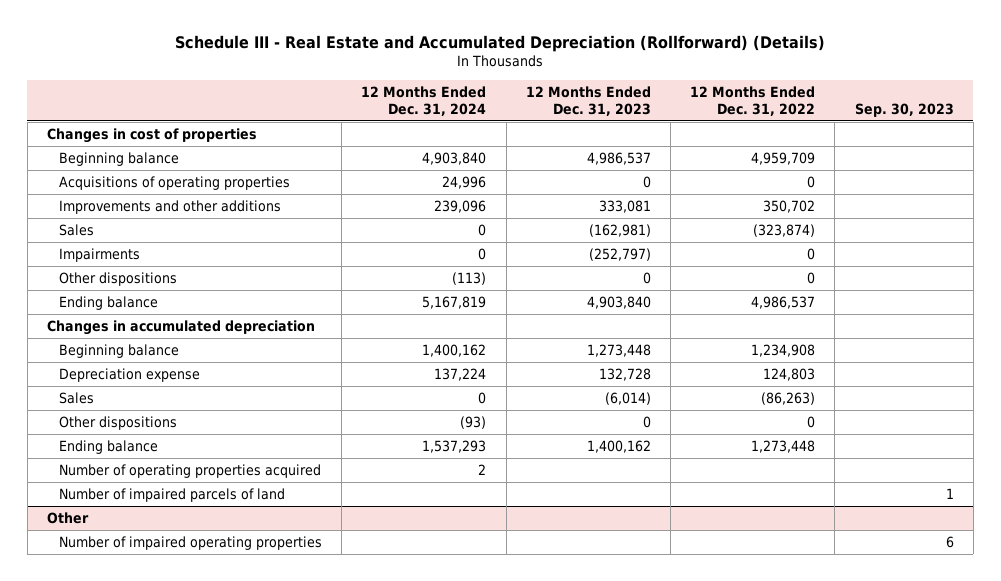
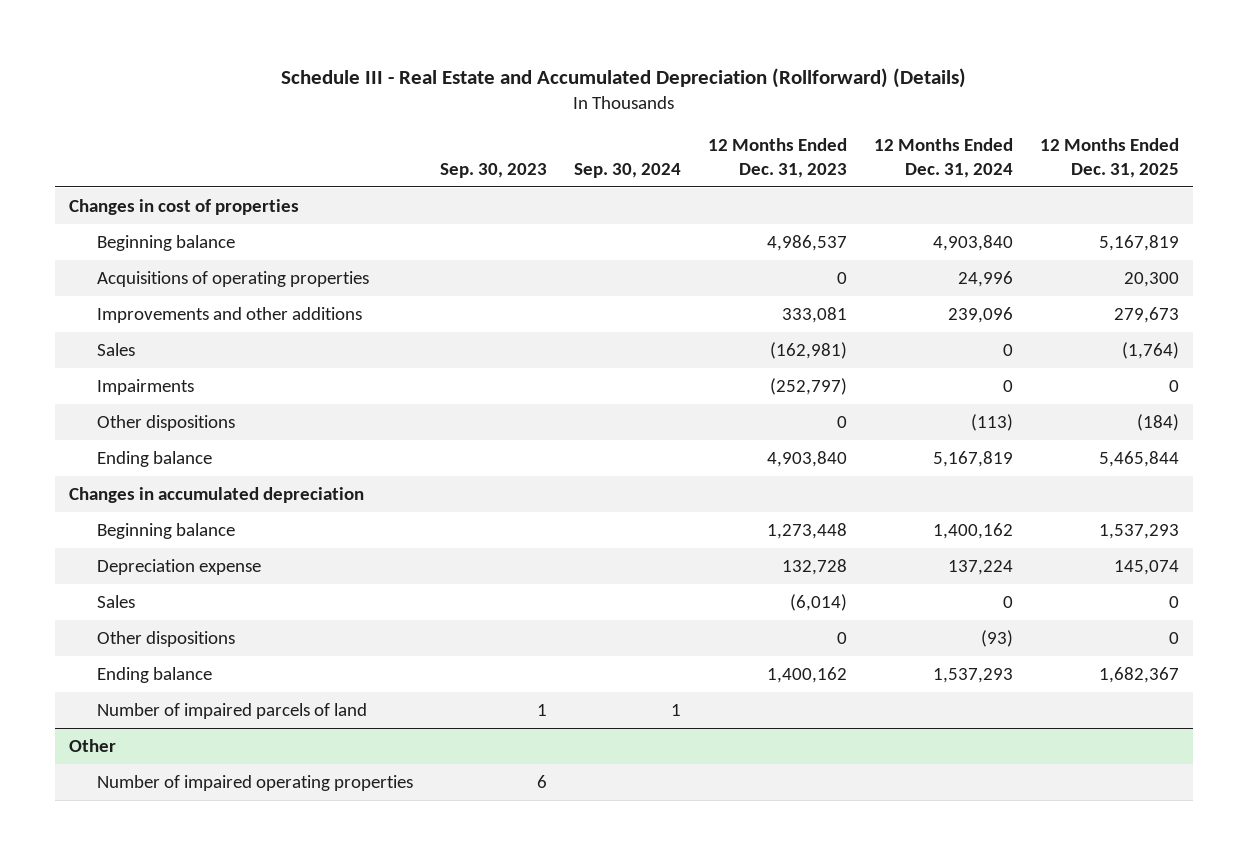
[690,85,816,116] 12 Months Ended Dec. 31, 2022 -> none
none -> [574,162,682,178] Sep. 30, 2024
none -> [1040,138,1180,178] 12 Months Ended Dec. 31, 2025
[58,463,321,478] Number of operating properties acquired -> none

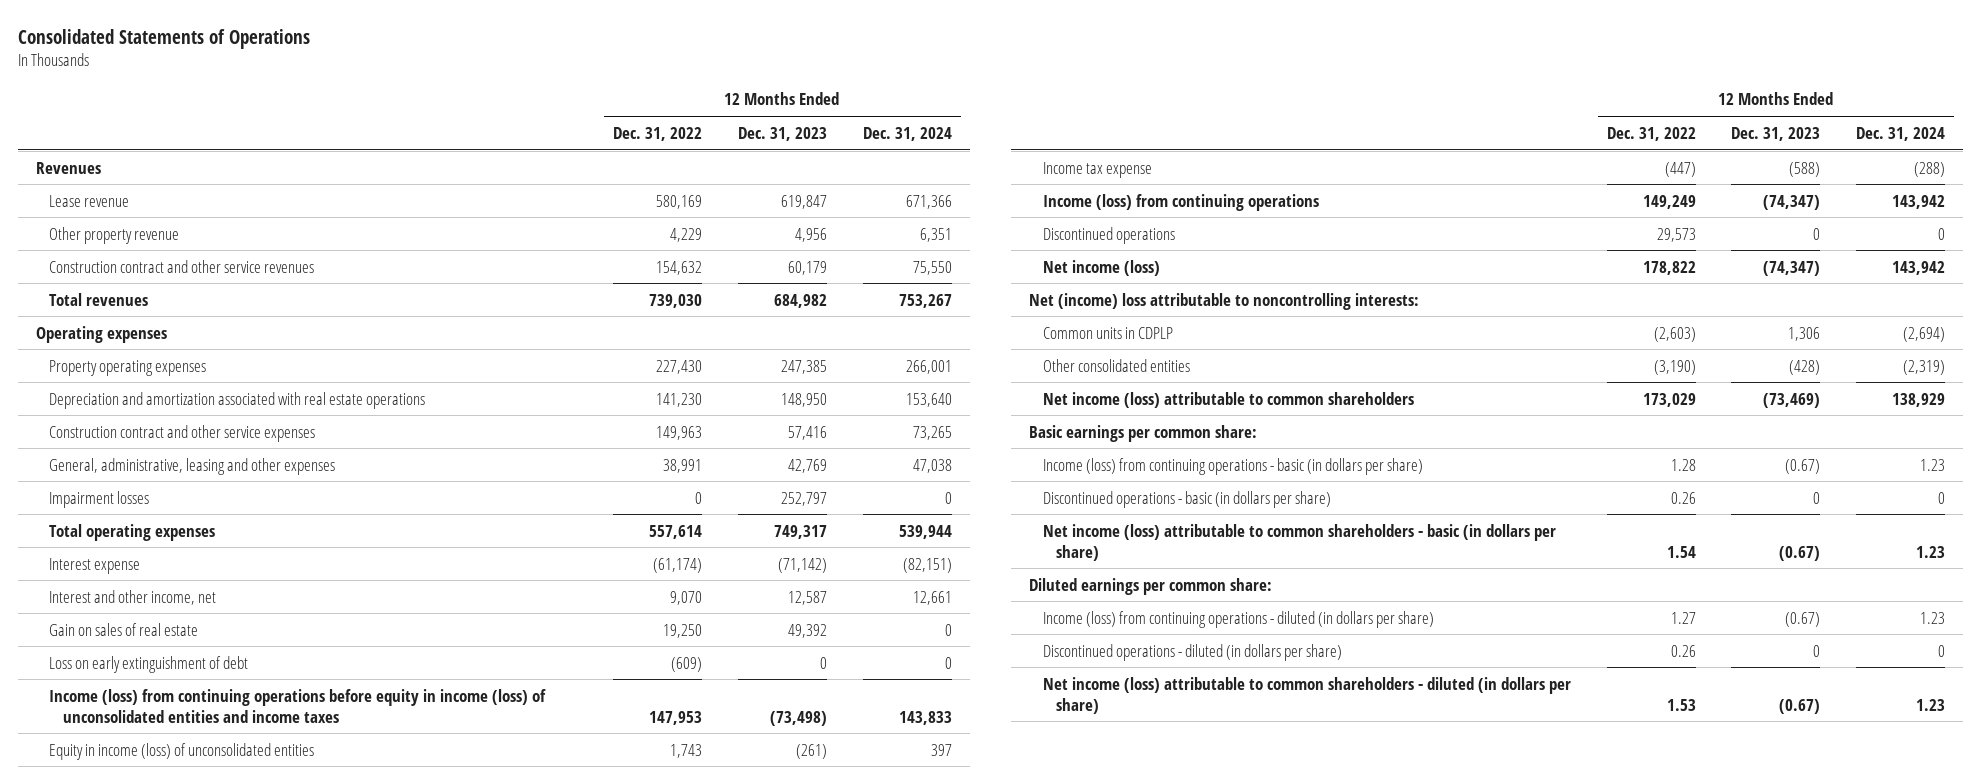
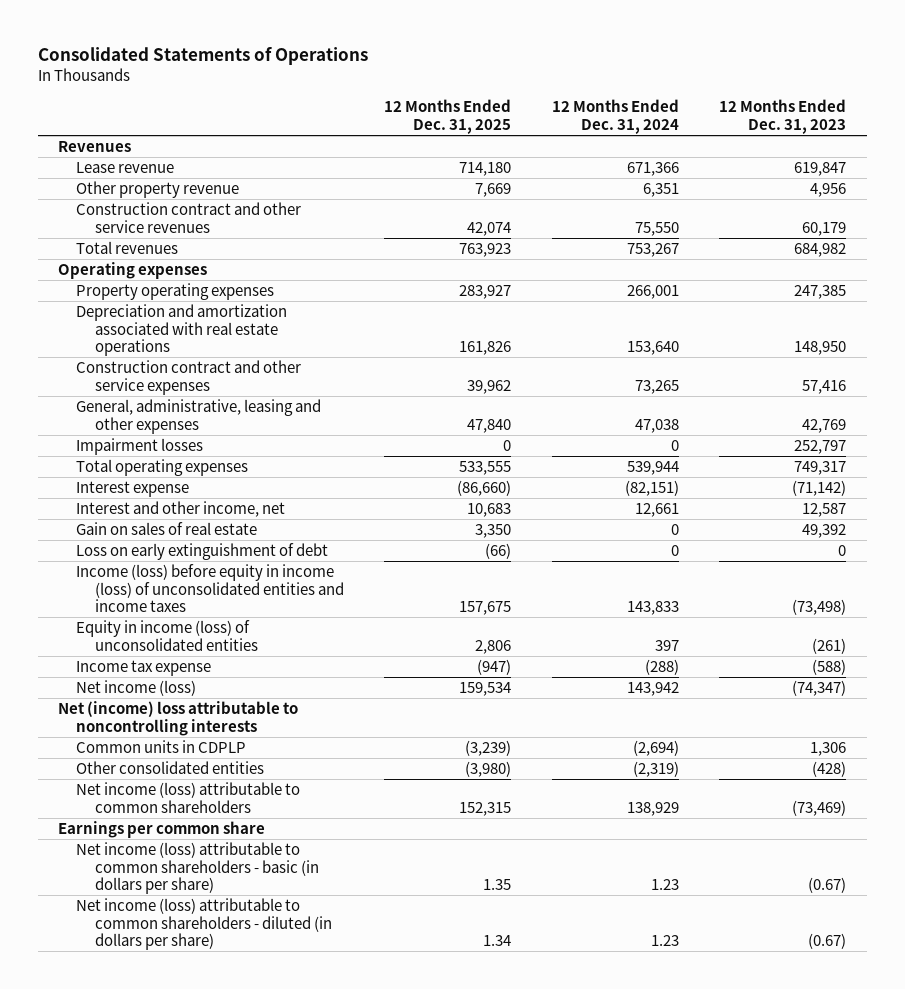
[613,126,703,141] Dec. 31, 2022 -> none
none -> [384,99,512,134] 12 Months Ended Dec. 31, 2025
[49,688,547,723] Income (loss) from continuing operations before equity in income (loss) of unconsolidated entities and income taxes -> [76,564,344,613] Income (loss) before equity in income (loss) of unconsolidated entities and income taxes
[1042,193,1319,211] Income (loss) from continuing operations -> none
[1042,226,1175,244] Discontinued operations -> none
[1029,292,1420,310] Net (income) loss attributable to noncontrolling interests: -> [58,701,299,736] Net (income) loss attributable to noncontrolling interests
[1042,457,1423,475] Income (loss) from continuing operations - basic (in dollars per share) -> none
[1042,490,1331,508] Discontinued operations - basic (in dollars per share) -> none
[1029,424,1258,442] Basic earnings per common share: -> [58,821,266,839] Earnings per common share
[1029,577,1273,595] Diluted earnings per common share: -> none
[1042,610,1434,628] Income (loss) from continuing operations - diluted (in dollars per share) -> none
[1042,643,1342,661] Discontinued operations - diluted (in dollars per share) -> none

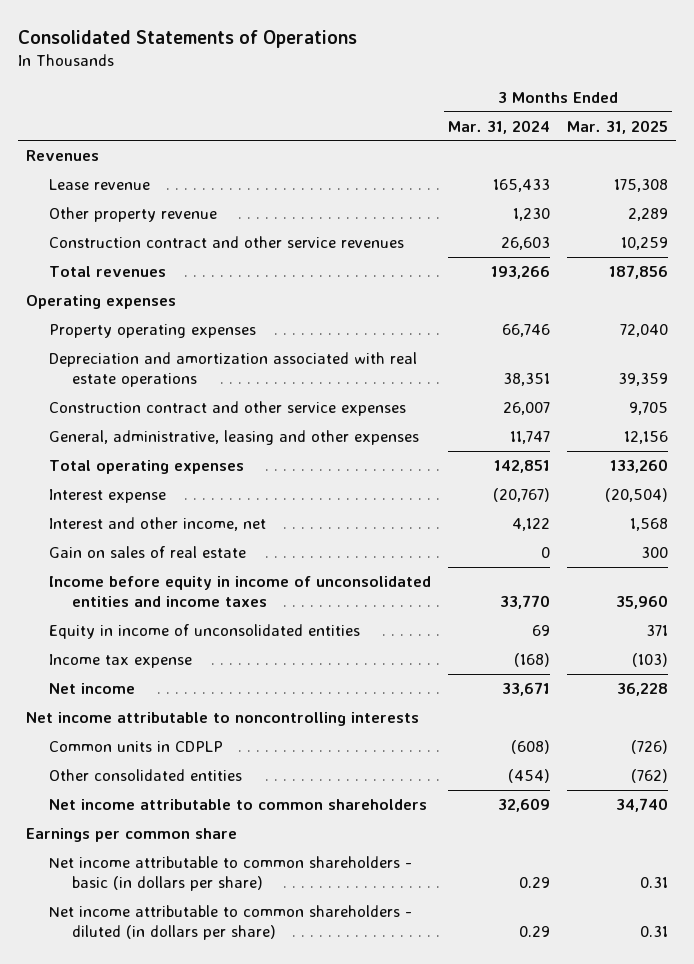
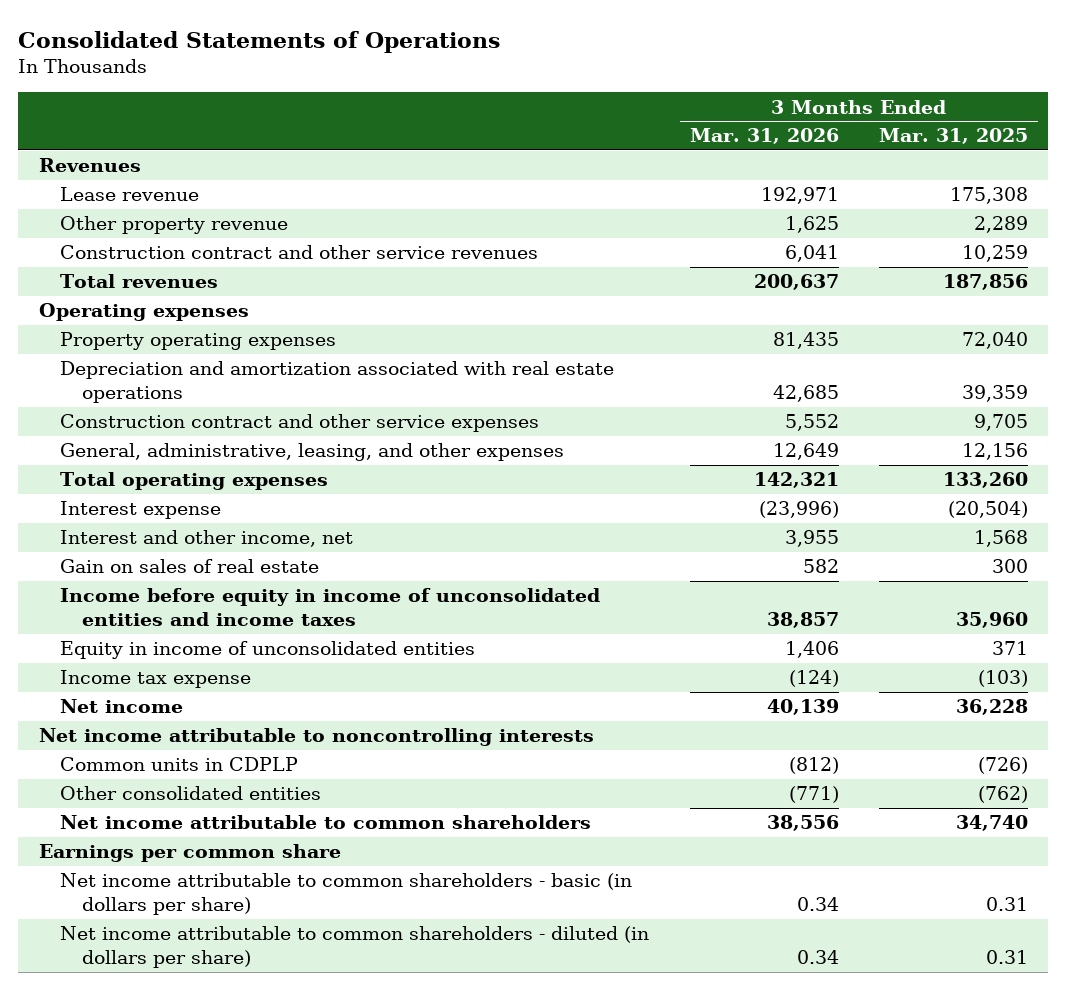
[448,119,551,134] Mar. 31, 2024 -> none
none -> [689,128,839,145] Mar. 31, 2026
[49,430,420,446] General, administrative, leasing and other expenses -> [60,443,565,462] General, administrative, leasing, and other expenses

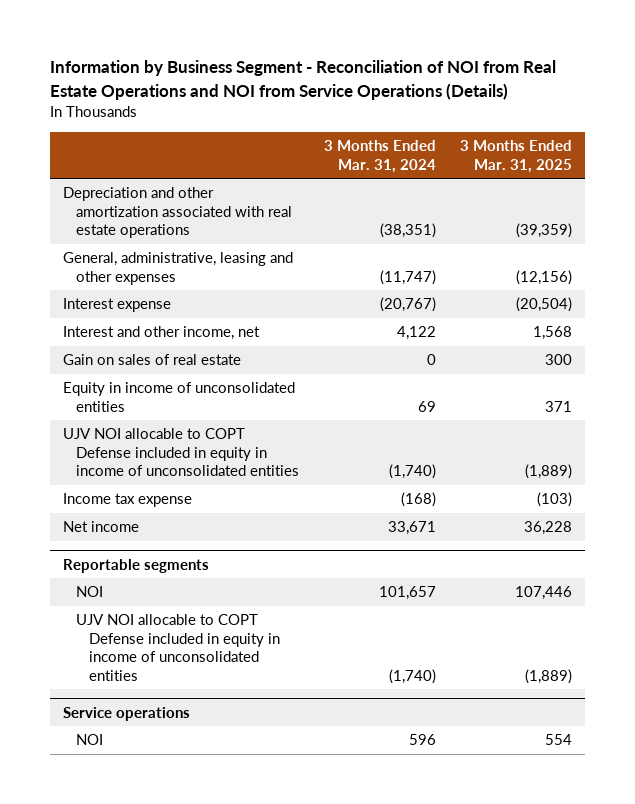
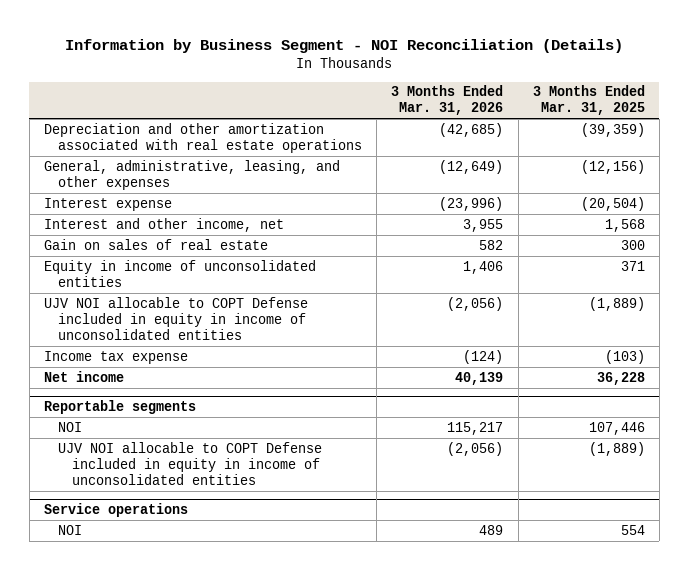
[50,60,557,100] Information by Business Segment - Reconciliation of NOI from Real Estate Operations and NOI from Service Operations (Details) -> [65,38,624,53] Information by Business Segment - NOI Reconciliation (Details)
[323,140,436,173] 3 Months Ended Mar. 31, 2024 -> none
none -> [391,85,504,116] 3 Months Ended Mar. 31, 2026
[62,252,293,285] General, administrative, leasing and other expenses -> [43,159,340,190] General, administrative, leasing, and other expenses

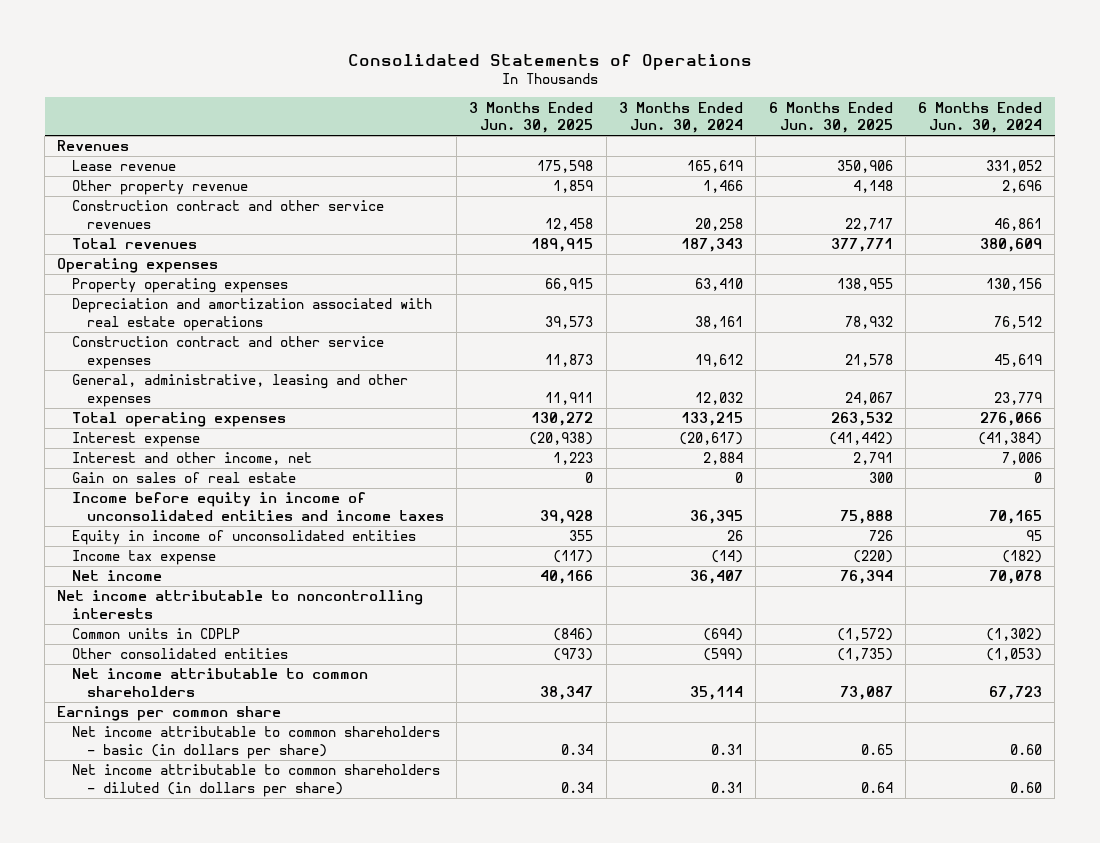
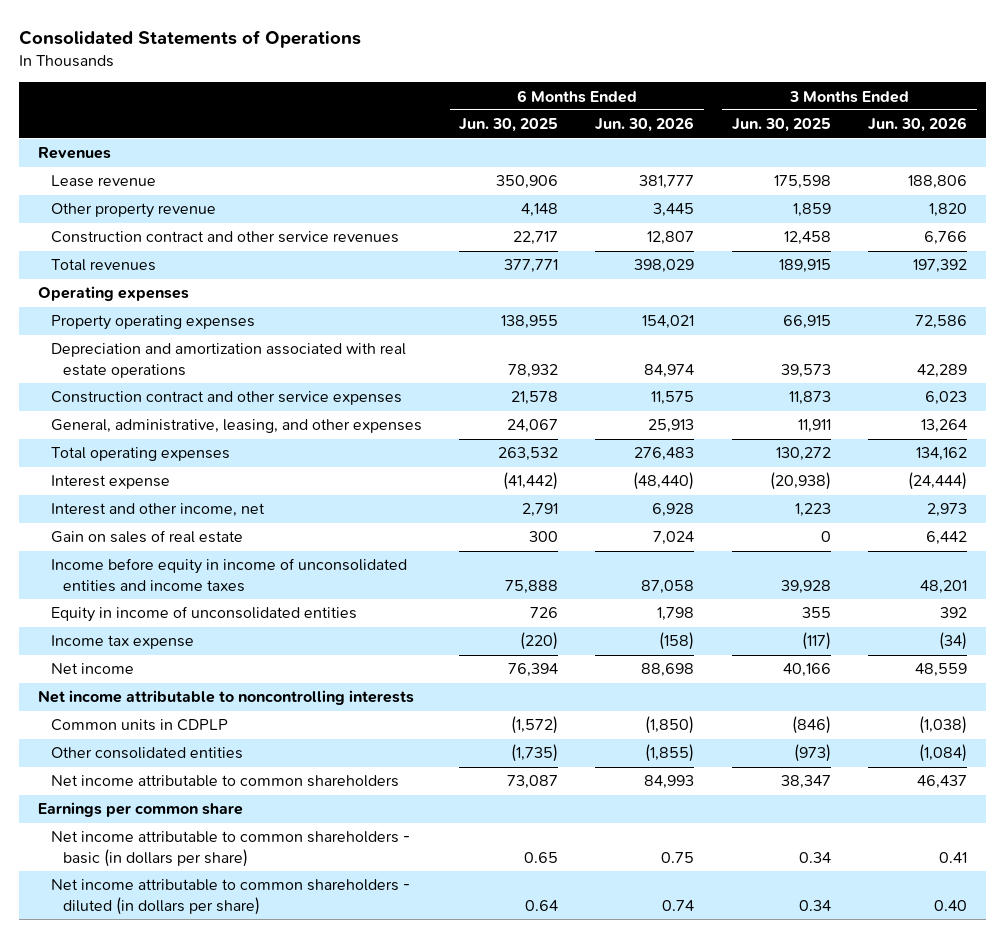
[618,101,743,133] 3 Months Ended Jun. 30, 2024 -> none
[918,101,1043,133] 6 Months Ended Jun. 30, 2024 -> none
none -> [595,117,695,133] Jun. 30, 2026
none -> [868,117,968,133] Jun. 30, 2026
[72,374,409,407] General, administrative, leasing and other expenses -> [50,419,422,434] General, administrative, leasing, and other expenses

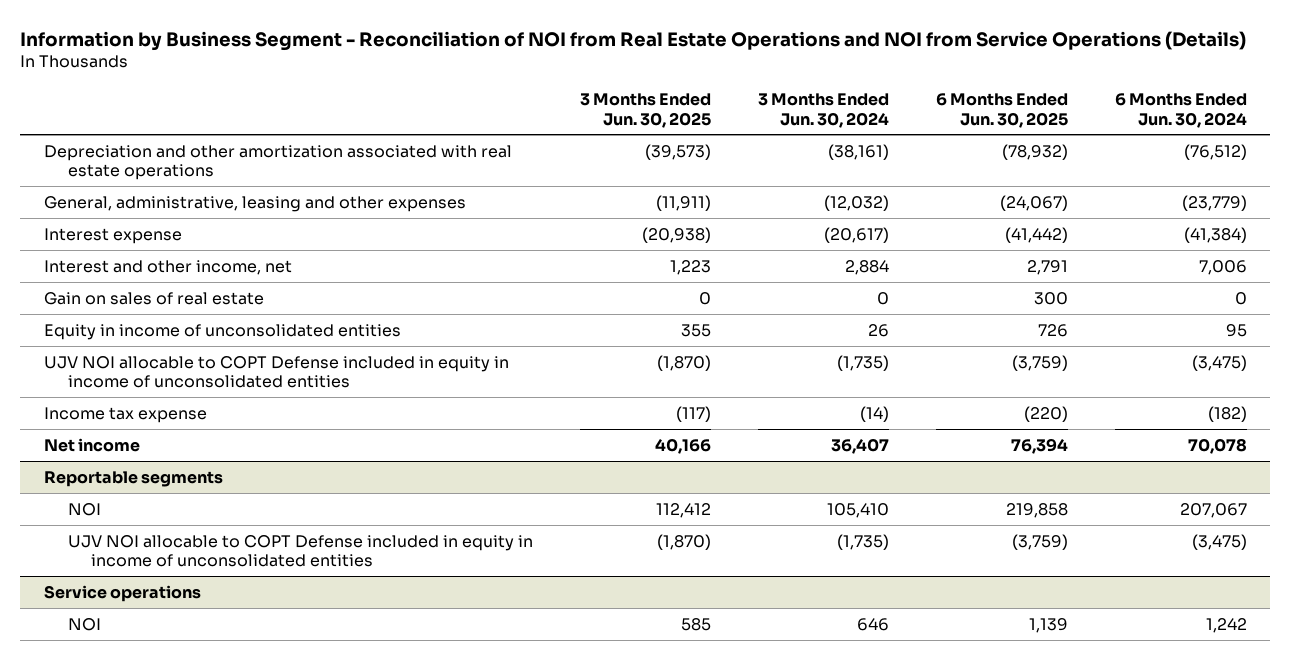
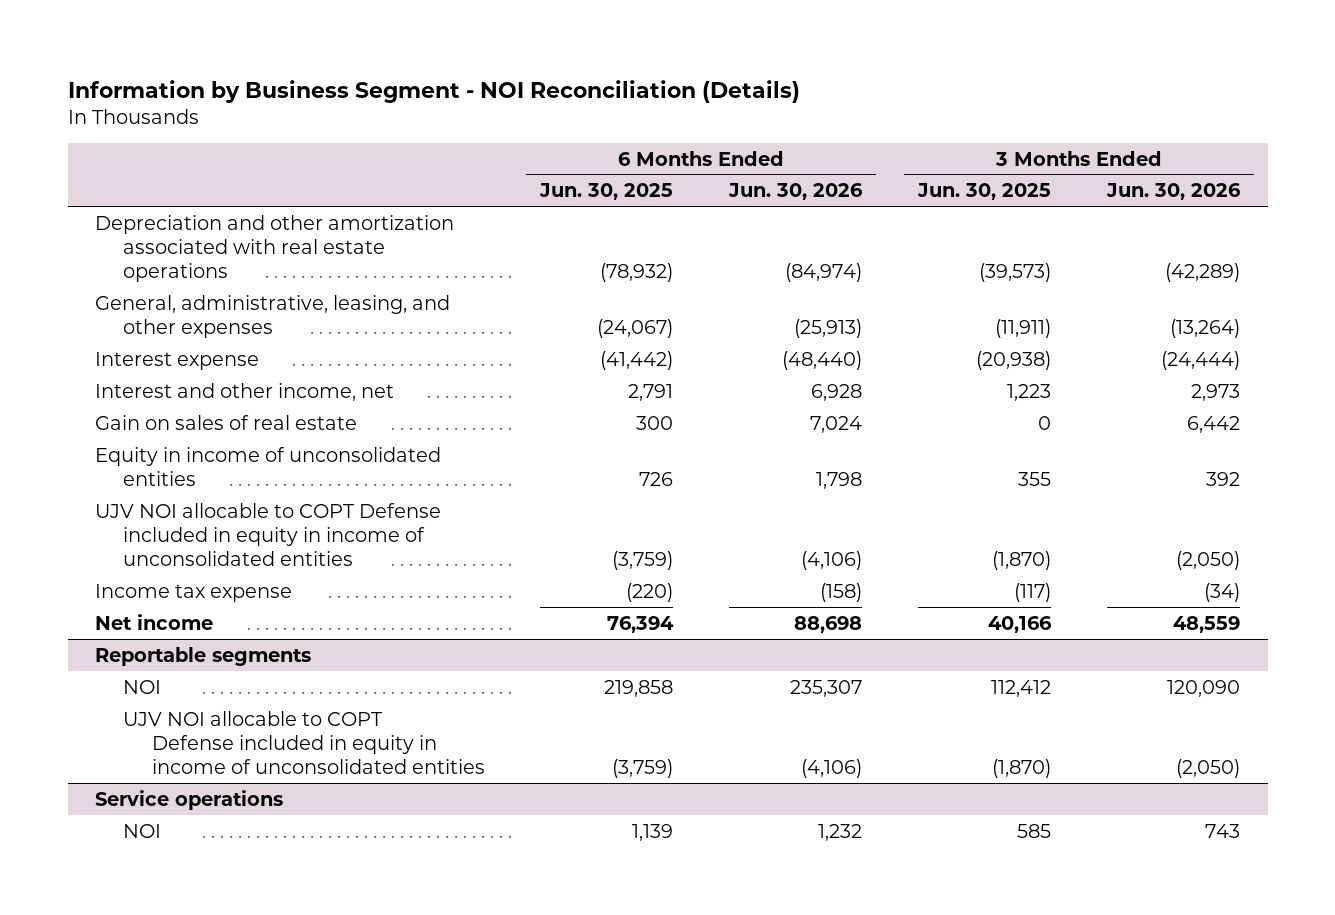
[20,30,1247,51] Information by Business Segment - Reconciliation of NOI from Real Estate Operations and NOI from Service Operations (Details) -> [67,79,800,103] Information by Business Segment - NOI Reconciliation (Details)
[757,93,889,128] 3 Months Ended Jun. 30, 2024 -> none
[1114,93,1247,128] 6 Months Ended Jun. 30, 2024 -> none
none -> [728,183,864,201] Jun. 30, 2026
none -> [1105,183,1241,201] Jun. 30, 2026
[43,195,466,212] General, administrative, leasing and other expenses -> [95,294,451,338] General, administrative, leasing, and other expenses

